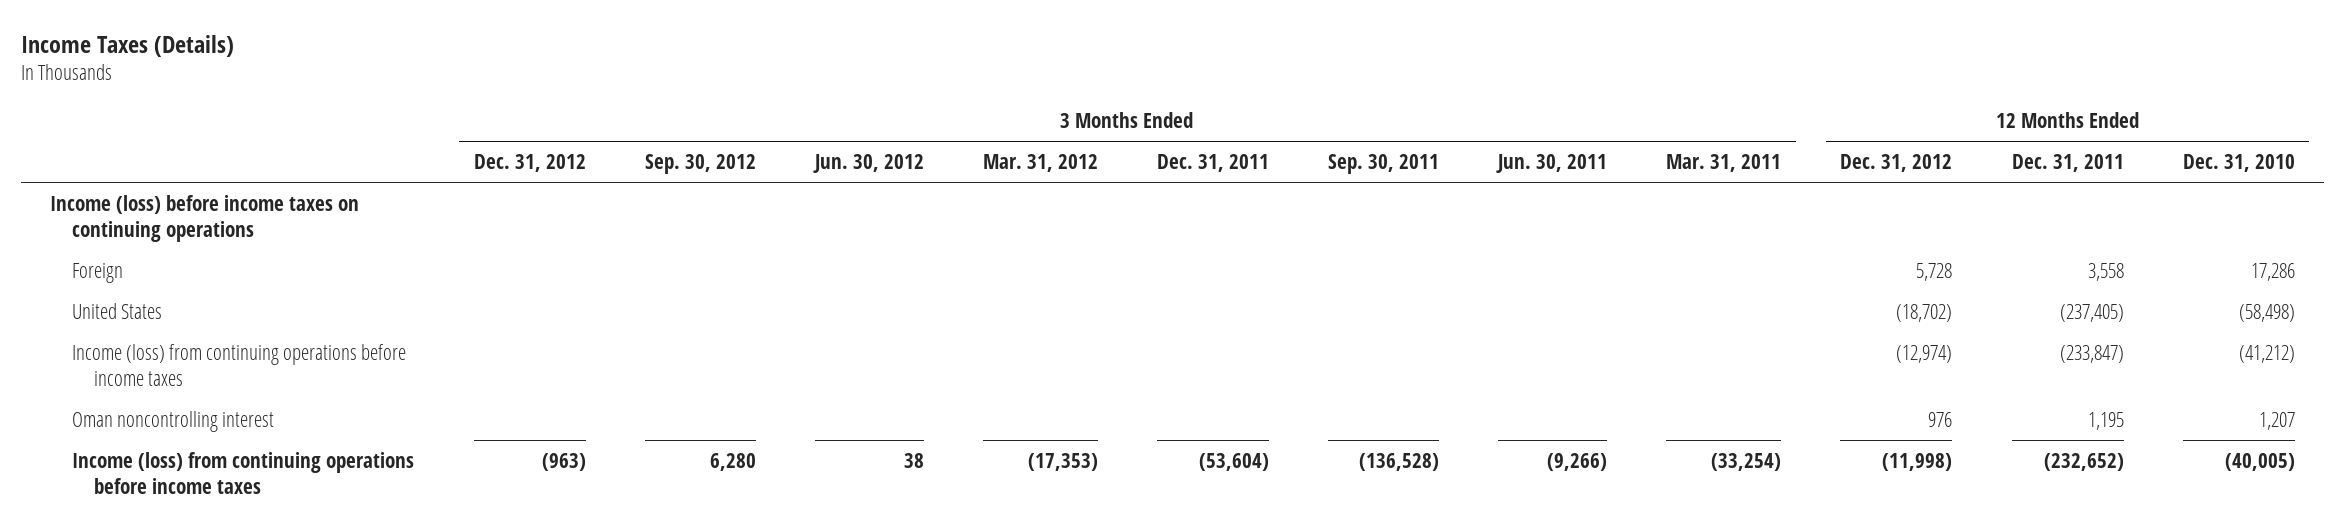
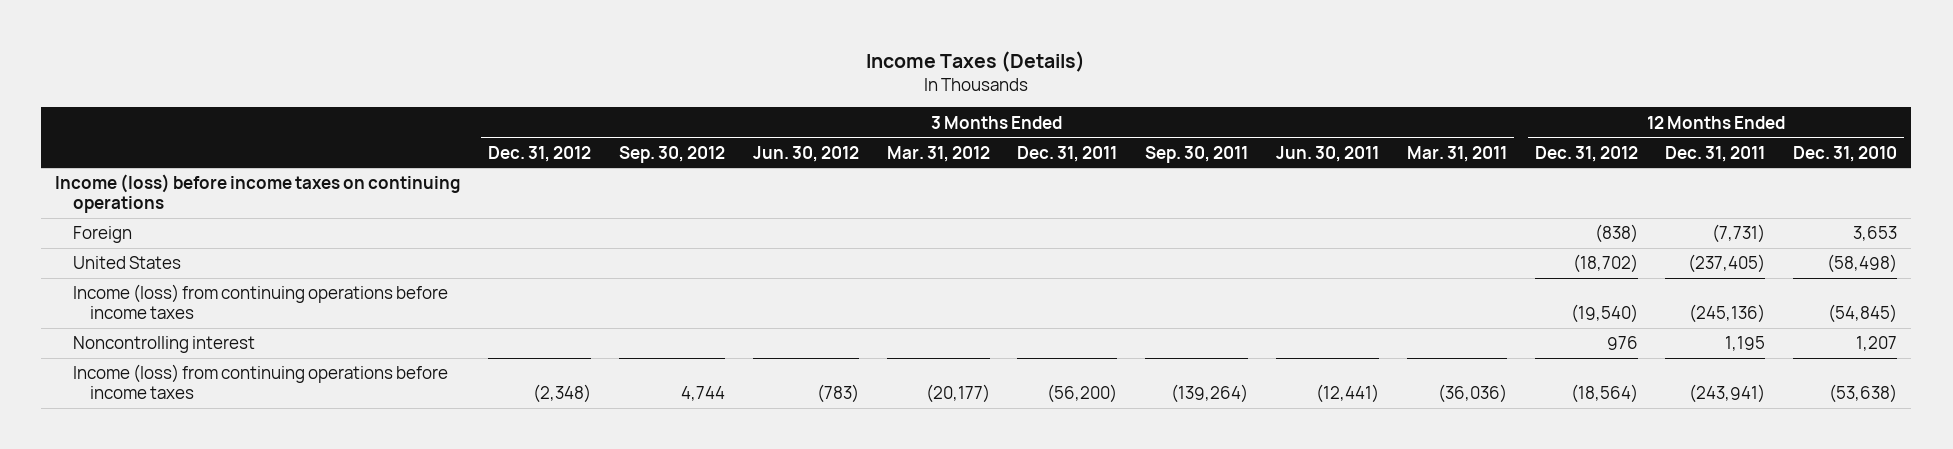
[1916,262,1953,281] 5,728 -> [1594,224,1638,244] (838)
[2087,262,2124,281] 3,558 -> [1712,224,1766,244] (7,731)
[2250,262,2295,281] 17,286 -> [1853,226,1898,242] 3,653
[1896,344,1953,363] (12,974) -> [1570,304,1638,324] (19,540)
[2059,344,2124,363] (233,847) -> [1689,304,1766,324] (245,136)
[2238,344,2295,363] (41,212) -> [1828,304,1898,324] (54,845)
[72,410,275,432] Oman noncontrolling interest -> [72,336,255,354] Noncontrolling interest
[541,452,586,471] (963) -> [533,384,592,404] (2,348)
[709,452,756,471] 6,280 -> [680,386,725,402] 4,744
[903,452,924,468] 38 -> [816,384,859,404] (783)
[1027,452,1098,471] (17,353) -> [925,384,990,404] (20,177)
[1199,452,1270,471] (53,604) -> [1047,384,1118,404] (56,200)
[1359,452,1440,471] (136,528) -> [1171,384,1249,404] (139,264)
[1547,452,1608,471] (9,266) -> [1315,384,1379,404] (12,441)
[1711,452,1782,471] (33,254) -> [1437,384,1507,404] (36,036)
[1882,452,1953,471] (11,998) -> [1570,384,1638,404] (18,564)
[2043,452,2124,471] (232,652) -> [1689,384,1766,404] (243,941)
[2224,452,2295,471] (40,005) -> [1829,384,1898,404] (53,638)

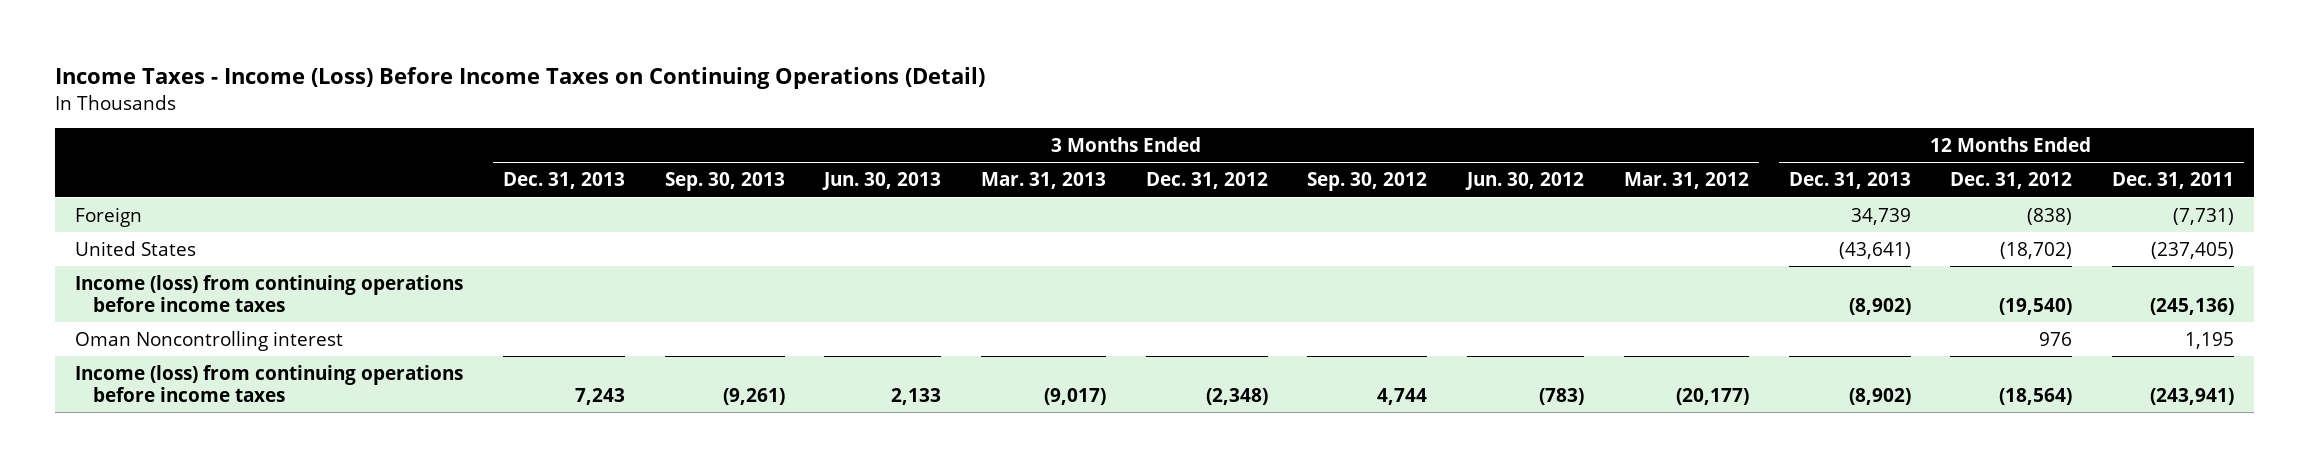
[866,50,1086,72] Income Taxes (Details) -> [55,67,986,90] Income Taxes - Income (Loss) Before Income Taxes on Continuing Operations (Detail)
[1017,145,1118,162] Dec. 31, 2011 -> none
[1145,145,1249,163] Sep. 30, 2011 -> none
[1275,145,1379,162] Jun. 30, 2011 -> none
[1406,145,1507,162] Mar. 31, 2011 -> none
[1793,145,1898,162] Dec. 31, 2010 -> none
none -> [502,172,625,190] Dec. 31, 2013
none -> [664,172,785,192] Sep. 30, 2013
none -> [822,172,942,191] Jun. 30, 2013
none -> [980,172,1106,190] Mar. 31, 2013
none -> [1788,172,1911,190] Dec. 31, 2013
[55,174,461,214] Income (loss) before income taxes on continuing operations -> none
[72,336,255,354] Noncontrolling interest -> [75,330,344,351] Oman Noncontrolling interest

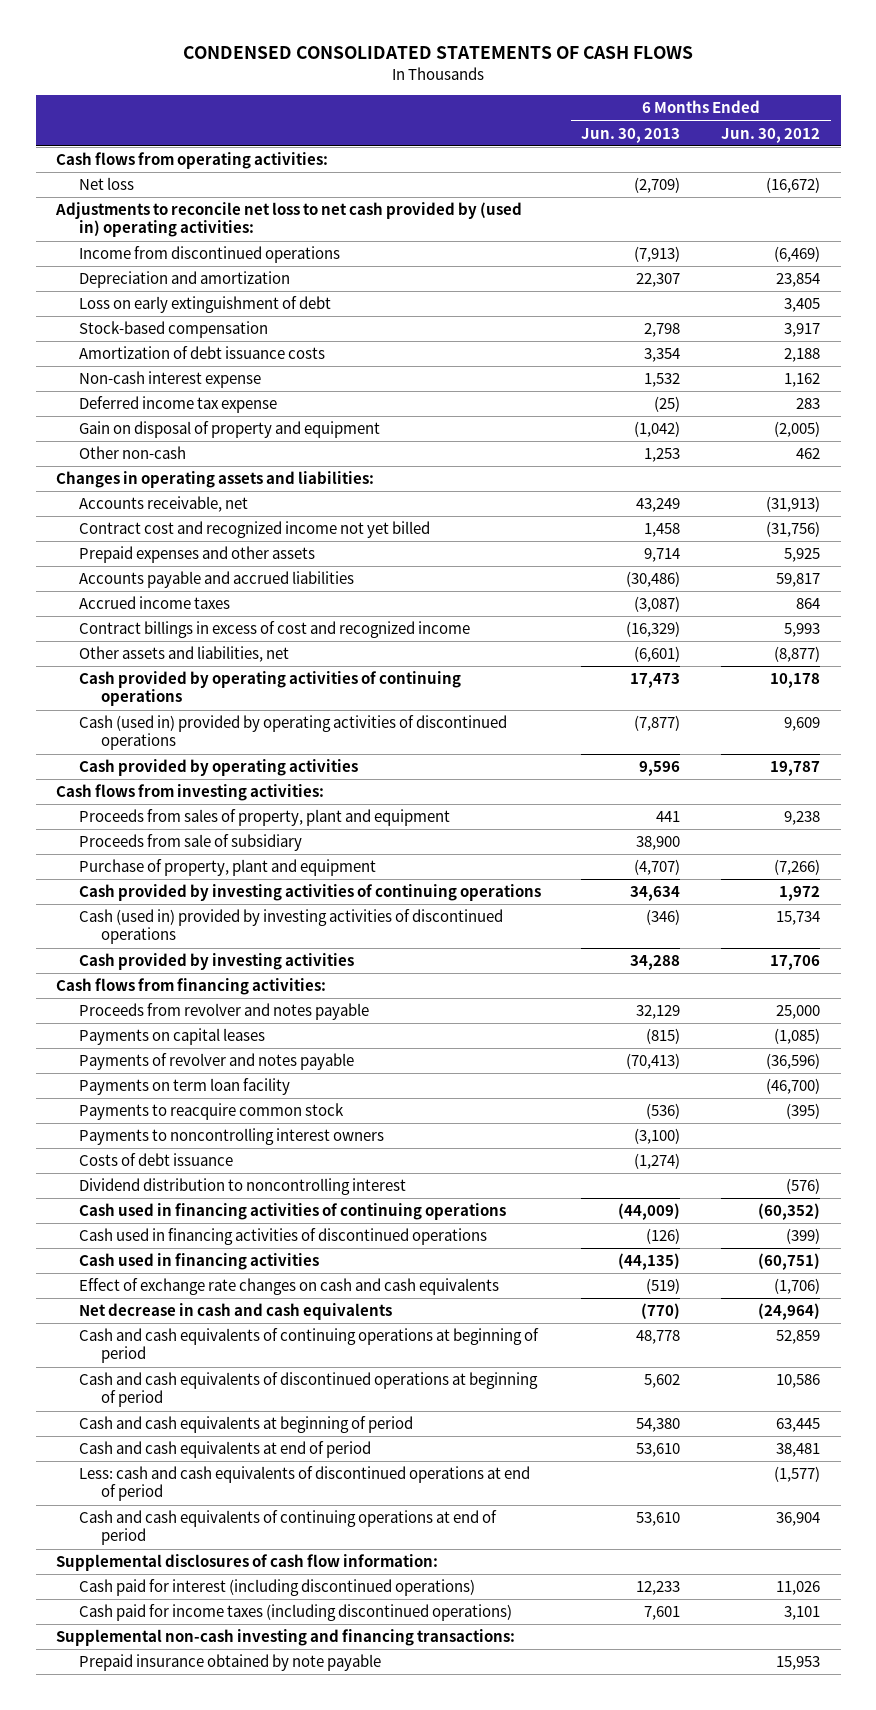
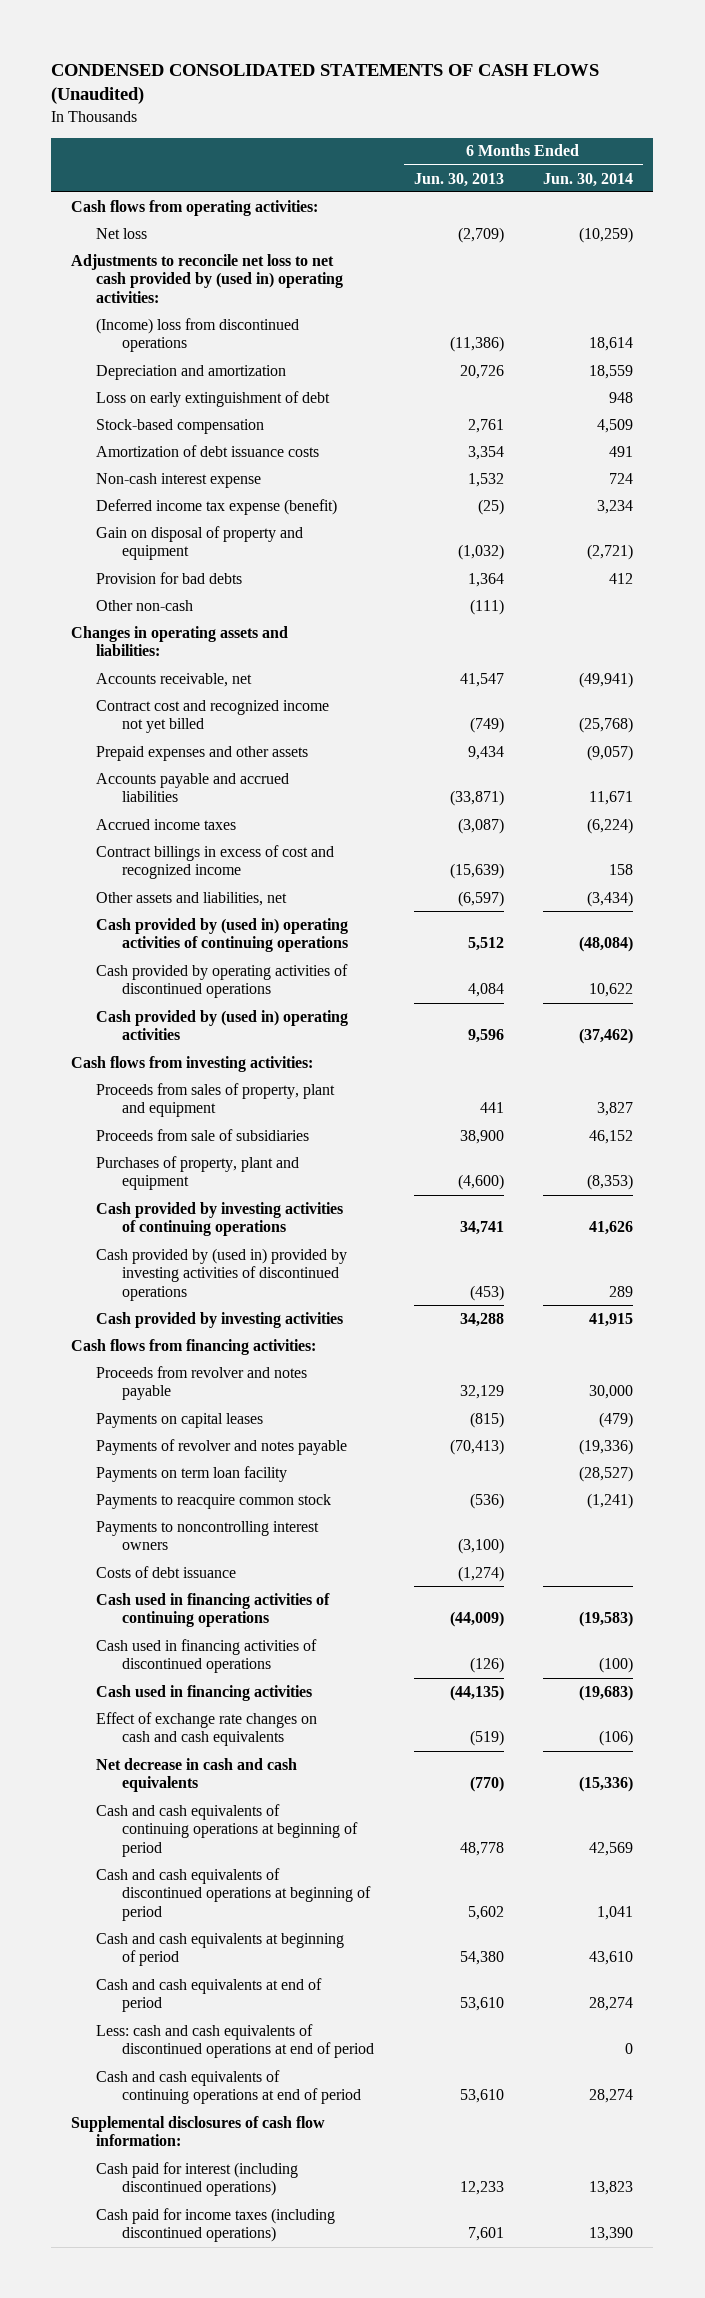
[183,46,694,60] CONDENSED CONSOLIDATED STATEMENTS OF CASH FLOWS -> [51,63,600,105] CONDENSED CONSOLIDATED STATEMENTS OF CASH FLOWS (Unaudited)
[721,127,821,143] Jun. 30, 2012 -> none
none -> [543,172,634,187] Jun. 30, 2014
[78,246,340,264] Income from discontinued operations -> [96,317,300,353] (Income) loss from discontinued operations
[634,246,681,263] (7,913) -> [449,336,504,353] (11,386)
[636,273,681,288] 22,307 -> [459,364,504,379] 20,726
[644,323,681,338] 2,798 -> [467,418,504,433] 2,761
[78,396,277,414] Deferred income tax expense -> [96,498,338,515] Deferred income tax expense (benefit)
[634,421,681,438] (1,042) -> [457,544,504,561] (1,032)
none -> [96,571,243,584] Provision for bad debts
[644,448,681,463] 1,253 -> [469,598,504,615] (111)
[636,498,681,513] 43,249 -> [459,672,504,687] 41,547
[644,523,681,538] 1,458 -> [469,717,504,734] (749)
[644,548,681,563] 9,714 -> [467,745,504,760] 9,434
[626,571,681,588] (30,486) -> [449,790,504,807] (33,871)
[626,621,681,638] (16,329) -> [449,863,504,880] (15,639)
[634,646,681,663] (6,601) -> [457,890,504,907] (6,597)
[78,671,461,707] Cash provided by operating activities of continuing operations -> [96,917,349,953] Cash provided by (used in) operating activities of continuing operations
[630,673,681,689] 17,473 -> [467,937,504,952] 5,512
[78,715,507,751] Cash (used in) provided by operating activities of discontinued operations -> [96,963,349,999] Cash provided by operating activities of discontinued operations
[634,715,681,732] (7,877) -> [467,983,504,998] 4,084
[78,759,358,777] Cash provided by operating activities -> [96,1009,349,1041] Cash provided by (used in) operating activities
[78,834,302,852] Proceeds from sale of subsidiary -> [96,1128,310,1141] Proceeds from sale of subsidiaries
[78,859,376,877] Purchase of property, plant and equipment -> [96,1155,300,1191] Purchases of property, plant and equipment
[634,859,681,876] (4,707) -> [457,1174,504,1191] (4,600)
[630,886,681,902] 34,634 -> [459,1221,504,1236] 34,741
[78,909,503,945] Cash (used in) provided by investing activities of discontinued operations -> [96,1247,348,1301] Cash provided by (used in) provided by investing activities of discontinued operations
[646,909,681,926] (346) -> [469,1284,504,1301] (453)
[78,1178,406,1196] Dividend distribution to noncontrolling interest -> none
[56,1629,516,1647] Supplemental non-cash investing and financing transactions: -> none
[78,1654,381,1672] Prepaid insurance obtained by note payable -> none

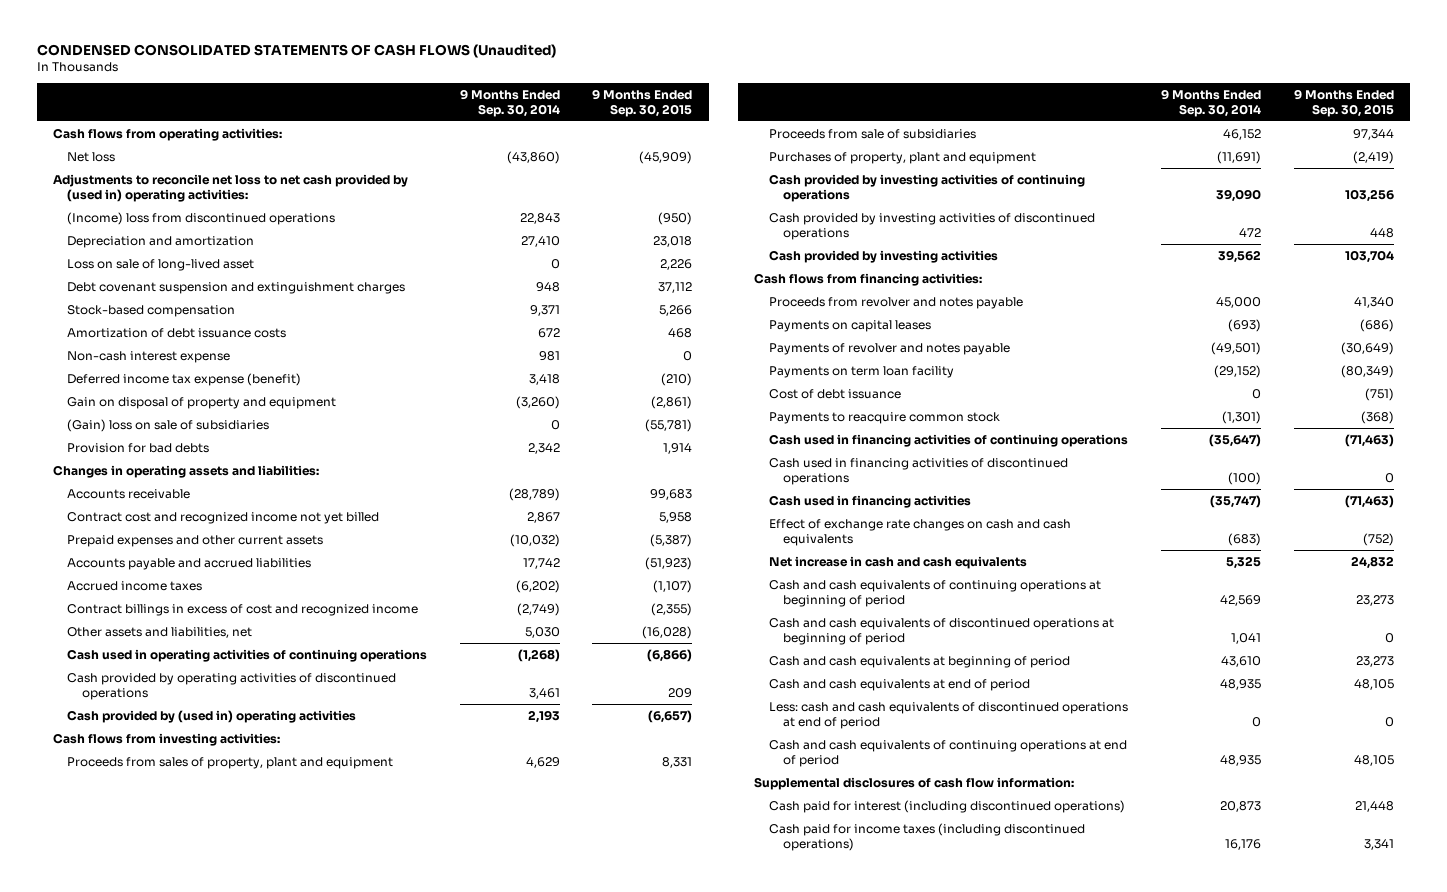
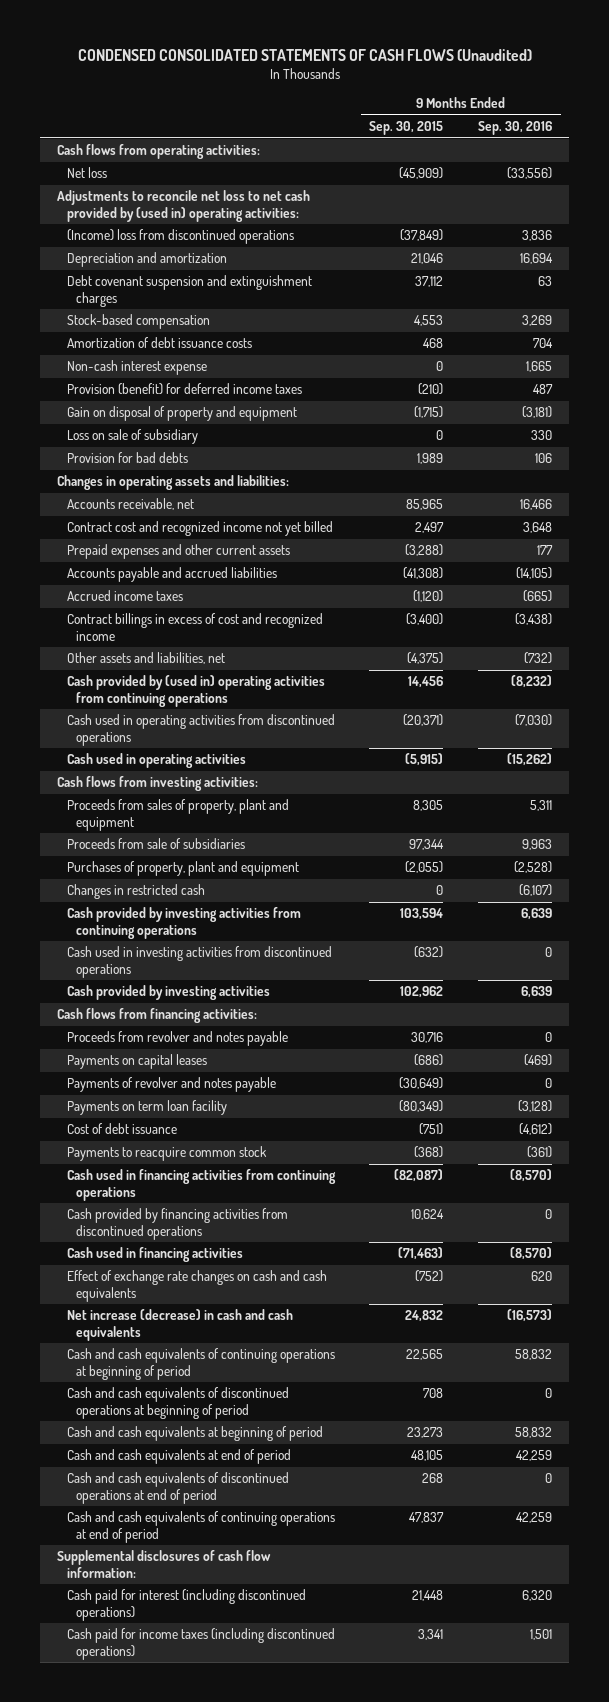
[459,88,560,117] 9 Months Ended Sep. 30, 2014 -> none
none -> [477,121,552,136] Sep. 30, 2016
[67,258,255,271] Loss on sale of long-lived asset -> none
[658,211,693,225] (950) -> [400,229,444,242] (37,849)
[653,235,693,247] 23,018 -> [411,253,444,265] 21,046
[659,304,693,316] 5,266 -> [414,315,444,327] 4,553
[67,372,302,386] Deferred income tax expense (benefit) -> [66,383,302,396] Provision (benefit) for deferred income taxes
[651,395,693,409] (2,861) -> [414,406,444,419] (1,715)
[67,418,270,432] (Gain) loss on sale of subsidiaries -> [66,429,198,445] Loss on sale of subsidiary
[645,418,693,432] (55,781) -> [436,430,444,441] 0
[663,442,693,454] 1,914 -> [417,453,444,465] 1,989
[67,488,191,499] Accounts receivable -> [66,498,194,511] Accounts receivable, net
[650,488,693,500] 99,683 -> [406,499,444,511] 85,965
[659,511,693,523] 5,958 -> [415,522,445,534] 2,497
[650,533,693,547] (5,387) -> [405,544,444,557] (3,288)
[645,556,693,570] (51,923) -> [403,567,444,580] (41,308)
[653,579,693,593] (1,107) -> [413,590,444,603] (1,120)
[651,602,693,616] (2,355) -> [406,613,444,626] (3,400)
[642,625,693,639] (16,028) -> [407,652,444,665] (4,375)
[67,648,428,662] Cash used in operating activities of continuing operations -> [66,675,325,707] Cash provided by (used in) operating activities from continuing operations
[647,648,693,662] (6,866) -> [408,676,444,689] 14,456
[67,672,397,700] Cash provided by operating activities of discontinued operations -> [66,714,335,746] Cash used in operating activities from discontinued operations
[668,687,693,698] 209 -> [403,714,444,727] (20,371)
[67,709,357,723] Cash provided by (used in) operating activities -> [66,753,246,769] Cash used in operating activities
[648,709,693,723] (6,657) -> [405,753,444,767] (5,915)
[662,756,693,768] 8,331 -> [413,800,444,812] 8,305
[1352,150,1394,164] (2,419) -> [405,861,444,874] (2,055)
none -> [66,884,205,900] Changes in restricted cash
[768,173,1085,202] Cash provided by investing activities of continuing operations -> [66,907,301,939] Cash provided by investing activities from continuing operations
[1344,188,1394,202] 103,256 -> [400,908,444,921] 103,594
[768,212,1095,240] Cash provided by investing activities of discontinued operations -> [66,946,332,978] Cash used in investing activities from discontinued operations
[1369,227,1394,238] 448 -> [414,946,444,959] (632)
[1344,249,1394,263] 103,704 -> [400,986,444,999] 102,962
[1353,296,1394,308] 41,340 -> [411,1032,444,1044] 30,716
[768,433,1128,447] Cash used in financing activities of continuing operations -> [66,1169,336,1201] Cash used in financing activities from continuing operations
[1344,433,1394,447] (71,463) -> [394,1169,444,1183] (82,087)
[768,457,1068,485] Cash used in financing activities of discontinued operations -> [66,1208,288,1240] Cash provided by financing activities from discontinued operations
[1384,472,1394,483] 0 -> [411,1209,445,1221] 10,624
[768,555,1027,569] Net increase in cash and cash equivalents -> [66,1309,293,1341] Net increase (decrease) in cash and cash equivalents
[1355,594,1394,606] 23,273 -> [406,1349,444,1361] 22,565
[1384,632,1394,643] 0 -> [423,1388,444,1399] 708
[768,701,1128,729] Less: cash and cash equivalents of discontinued operations at end of period -> [66,1472,289,1504] Cash and cash equivalents of discontinued operations at end of period
[1384,716,1394,727] 0 -> [422,1473,444,1484] 268
[1353,754,1394,766] 48,105 -> [409,1512,445,1524] 47,837

